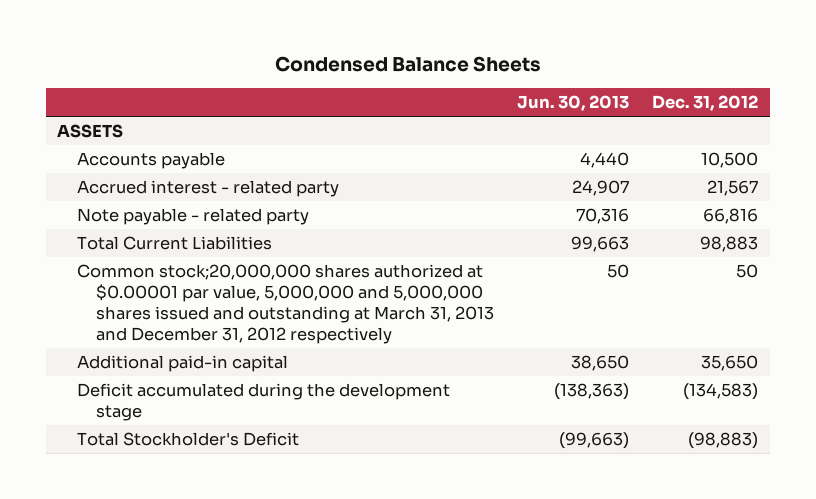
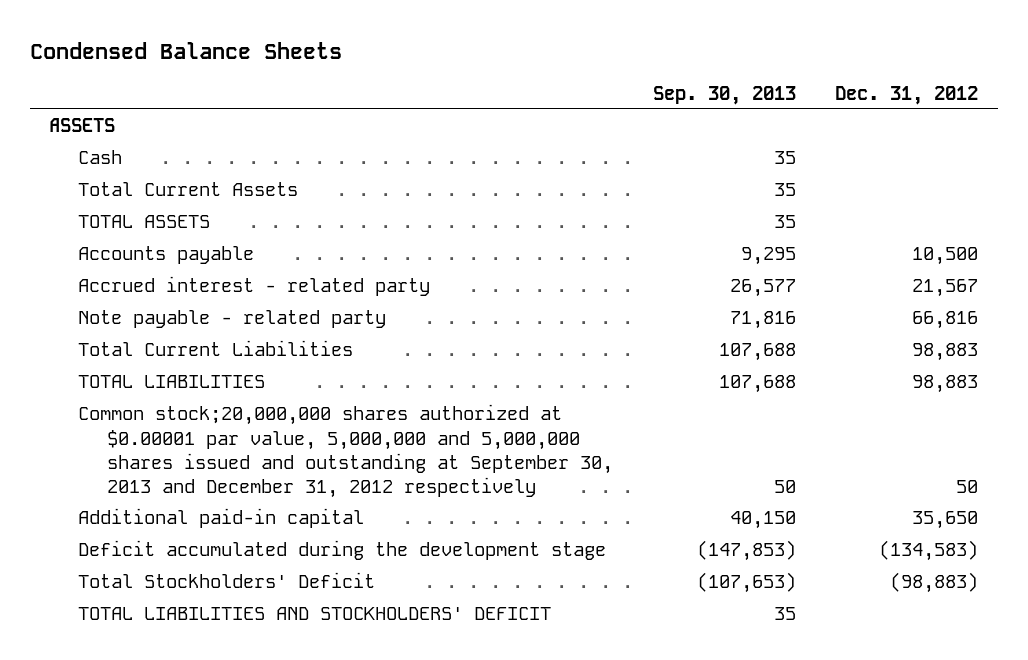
[517,94,630,111] Jun. 30, 2013 -> none
none -> [652,85,796,105] Sep. 30, 2013
none -> [78,150,123,165] Cash
none -> [78,182,299,197] Total Current Assets
none -> [78,215,211,229] TOTAL ASSETS
none -> [78,375,266,389] TOTAL LIABILITIES
[76,264,495,345] Common stock;20,000,000 shares authorized at $0.00001 par value, 5,000,000 and 5,000,000 shares issued and outstanding at March 31, 2013 and December 31, 2012 respectively -> [78,404,614,499] Common stock;20,000,000 shares authorized at $0.00001 par value, 5,000,000 and 5,000,000 shares issued and outstanding at September 30, 2013 and December 31, 2012 respectively
[76,432,299,447] Total Stockholder's Deficit -> [78,572,376,589] Total Stockholders' Deficit
none -> [78,607,552,621] TOTAL LIABILITIES AND STOCKHOLDERS' DEFICIT

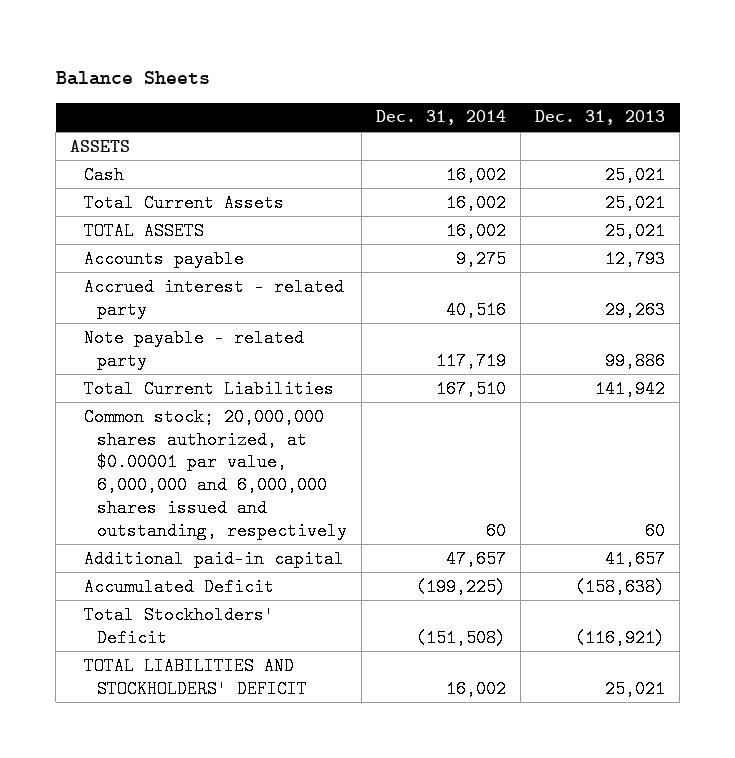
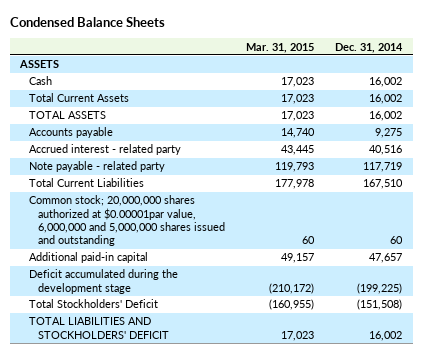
[55,71,210,86] Balance Sheets -> [9,16,165,27] Condensed Balance Sheets
[535,110,666,126] Dec. 31, 2013 -> none
none -> [246,42,315,53] Mar. 31, 2015
[83,407,348,540] Common stock; 20,000,000 shares authorized, at $0.00001 par value, 6,000,000 and 6,000,000 shares issued and outstanding, respectively -> [29,195,226,247] Common stock; 20,000,000 shares authorized at $0.00001par value, 6,000,000 and 5,000,000 shares issued and outstanding
[83,577,274,596] Accumulated Deficit -> [29,269,179,294] Deficit accumulated during the development stage

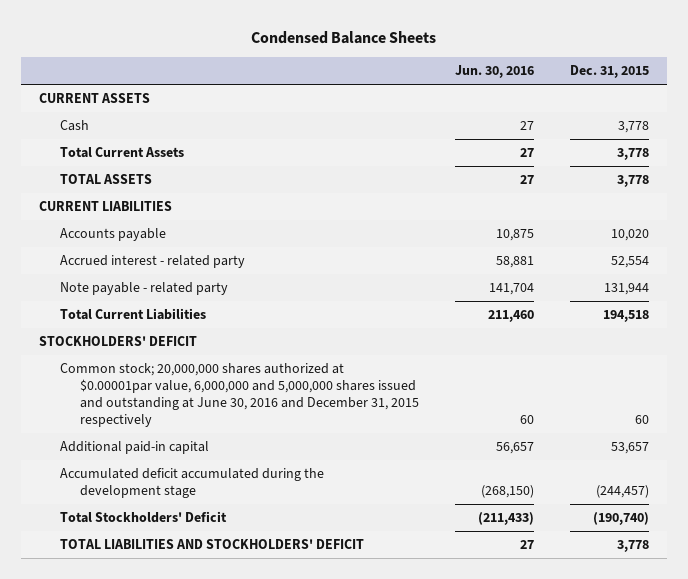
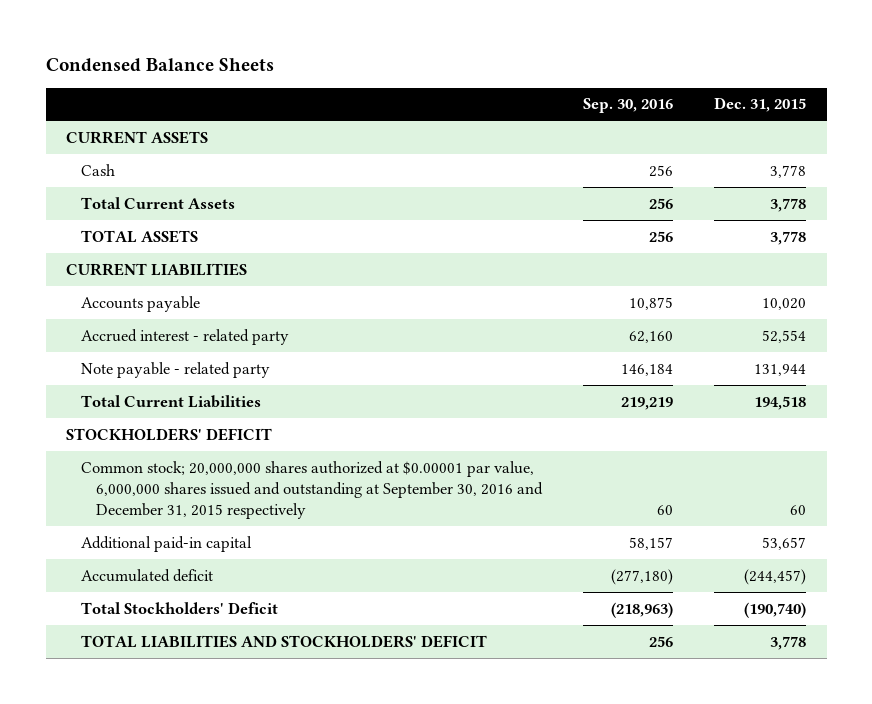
[454,65,534,79] Jun. 30, 2016 -> none
none -> [583,98,674,114] Sep. 30, 2016
[59,363,420,428] Common stock; 20,000,000 shares authorized at $0.00001par value, 6,000,000 and 5,000,000 shares issued and outstanding at June 30, 2016 and December 31, 2015 respectively -> [81,460,544,520] Common stock; 20,000,000 shares authorized at $0.00001 par value, 6,000,000 shares issued and outstanding at September 30, 2016 and December 31, 2015 respectively
[59,468,324,499] Accumulated deficit accumulated during the development stage -> [81,568,214,582] Accumulated deficit

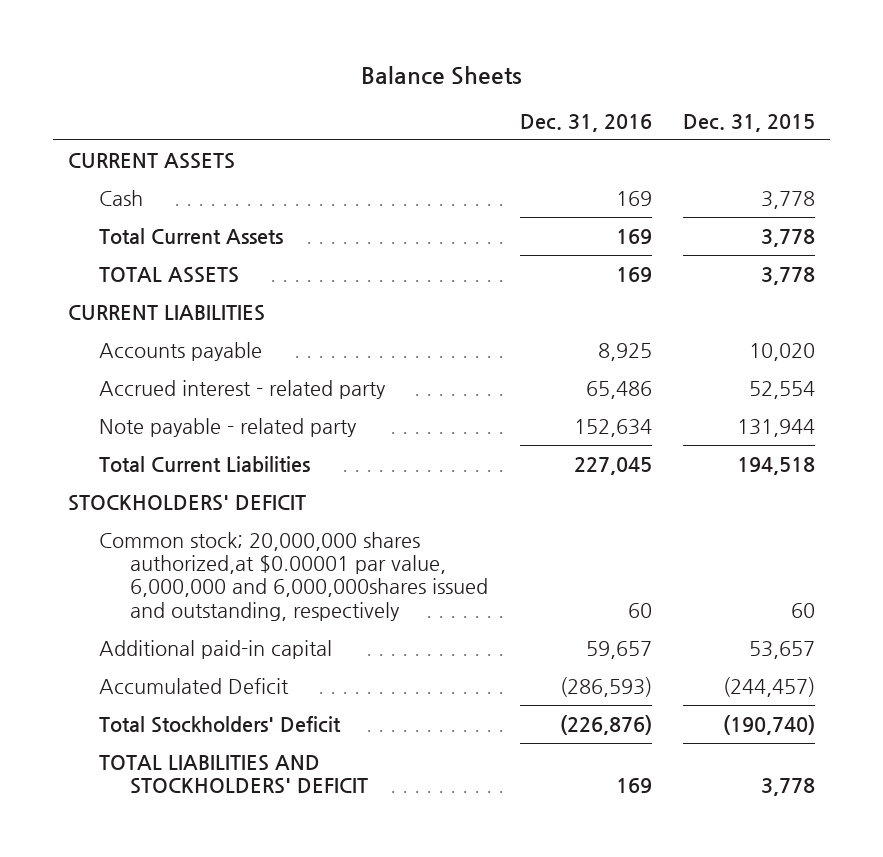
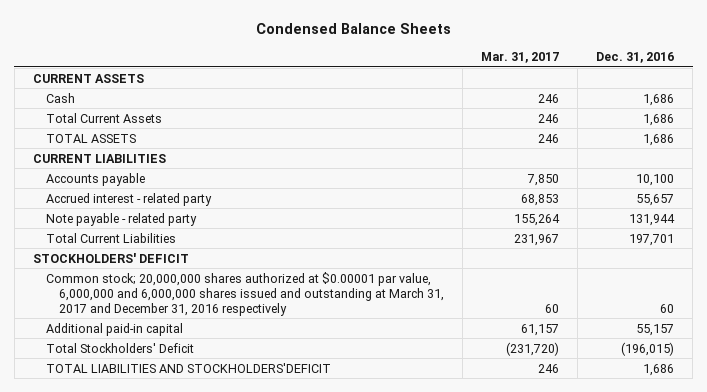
[360,65,522,85] Balance Sheets -> [255,22,451,34] Condensed Balance Sheets
[682,113,815,132] Dec. 31, 2015 -> none
none -> [481,52,560,64] Mar. 31, 2017
[615,190,652,206] 169 -> [643,93,675,106] 1,686
[615,228,652,244] 169 -> [643,113,675,126] 1,686
[615,266,652,282] 169 -> [643,133,675,146] 1,686
[597,342,652,361] 8,925 -> [636,173,675,186] 10,100
[585,380,652,399] 65,486 -> [636,193,675,206] 55,657
[573,418,652,437] 152,634 -> [629,213,676,226] 131,944
[573,456,652,475] 227,045 -> [629,233,675,246] 197,701
[99,677,290,694] Accumulated Deficit -> none
[99,531,489,621] Common stock; 20,000,000 shares authorized,at $0.00001 par value, 6,000,000 and 6,000,000shares issued and outstanding, respectively -> [45,271,445,316] Common stock; 20,000,000 shares authorized at $0.00001 par value, 6,000,000 and 6,000,000 shares issued and outstanding at March 31, 2017 and December 31, 2016 respectively
[585,640,652,659] 59,657 -> [636,323,675,336] 55,157
[559,714,652,735] (226,876) -> [621,341,675,356] (196,015)
[99,754,369,795] TOTAL LIABILITIES AND STOCKHOLDERS' DEFICIT -> [45,362,331,373] TOTAL LIABILITIES AND STOCKHOLDERS'DEFICIT
[615,778,652,794] 169 -> [643,363,675,376] 1,686

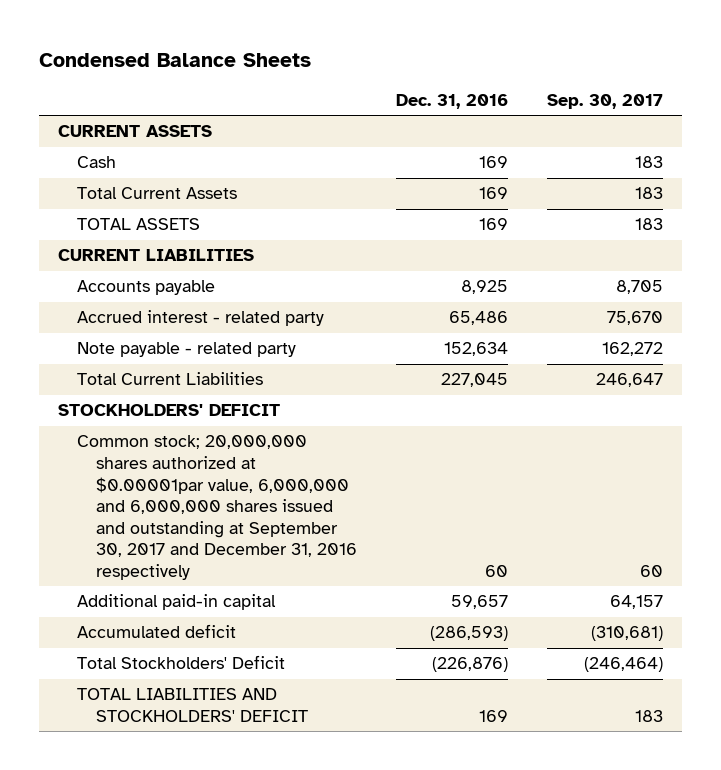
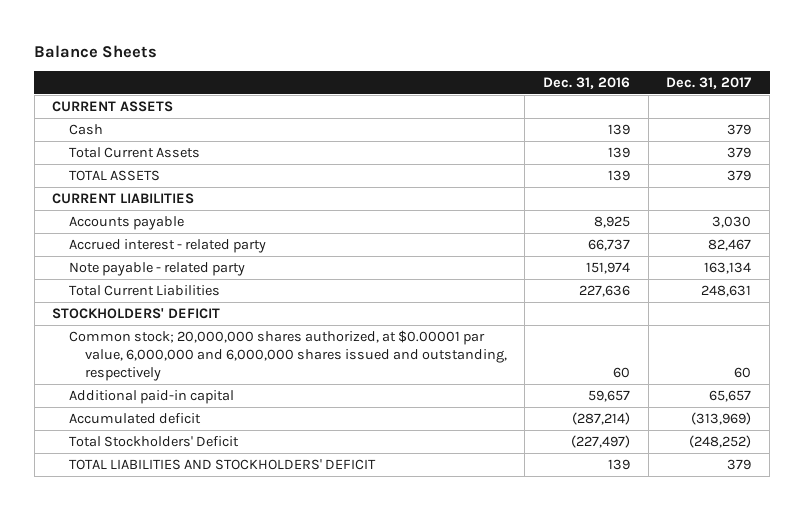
[38,52,311,67] Condensed Balance Sheets -> [34,44,158,58] Balance Sheets
[546,93,663,109] Sep. 30, 2017 -> none
none -> [666,76,752,89] Dec. 31, 2017
[478,156,508,169] 169 -> [608,124,631,136] 139
[478,187,508,200] 169 -> [608,147,631,159] 139
[478,218,508,231] 169 -> [608,170,631,182] 139
[448,311,508,326] 65,486 -> [588,239,631,252] 66,737
[443,342,508,357] 152,634 -> [586,262,631,275] 151,974
[440,373,508,388] 227,045 -> [579,285,631,298] 227,636
[77,435,358,580] Common stock; 20,000,000 shares authorized at $0.00001par value, 6,000,000 and 6,000,000 shares issued and outstanding at September 30, 2017 and December 31, 2016 respectively -> [68,330,507,382] Common stock; 20,000,000 shares authorized, at $0.00001 par value, 6,000,000 and 6,000,000 shares issued and outstanding, respectively
[429,626,508,642] (286,593) -> [572,412,631,426] (287,214)
[431,657,508,673] (226,876) -> [571,435,631,449] (227,497)
[478,710,508,723] 169 -> [608,459,631,471] 139

